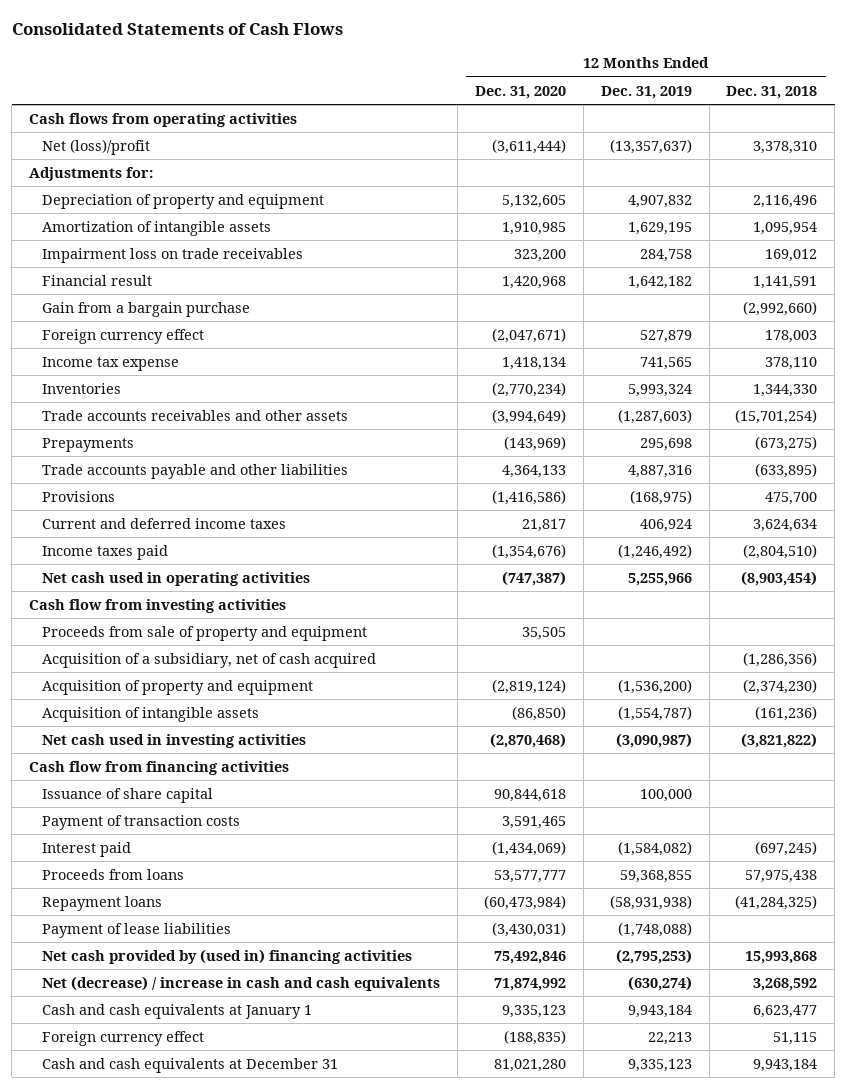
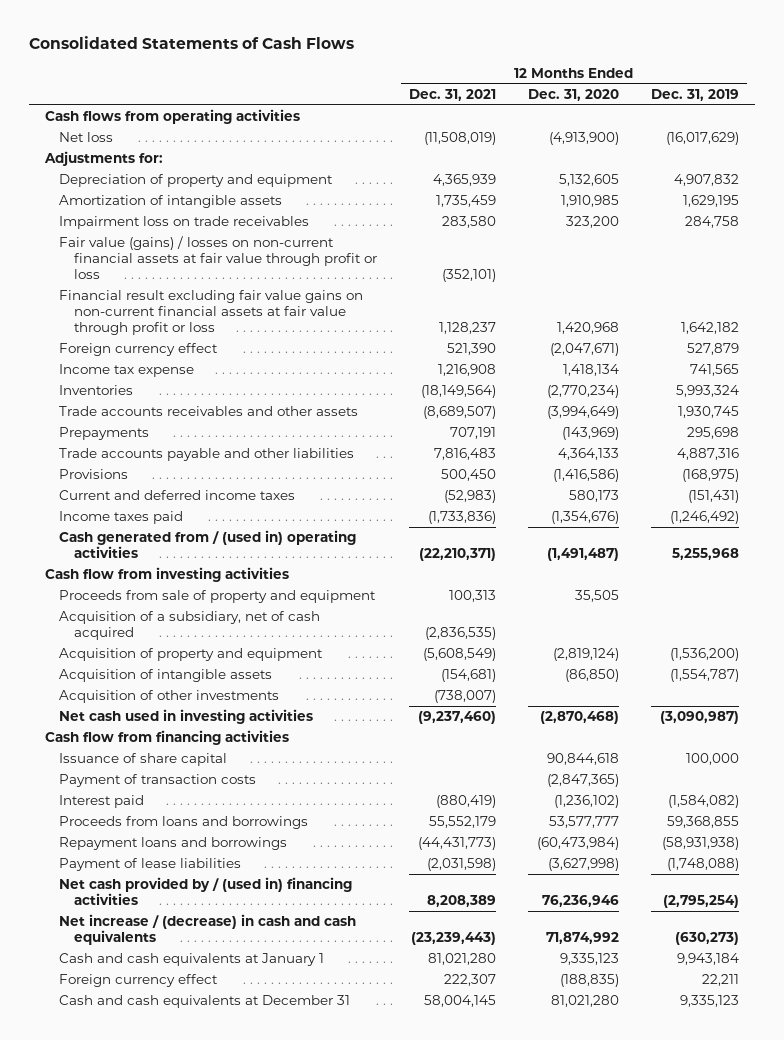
[726,85,818,99] Dec. 31, 2018 -> none
none -> [409,88,497,101] Dec. 31, 2021
[42,138,151,155] Net (loss)/profit -> [59,132,114,143] Net loss
[491,138,566,154] (3,611,444) -> [549,132,620,146] (4,913,900)
[609,138,692,154] (13,357,637) -> [666,132,740,146] (16,017,629)
[42,301,251,317] Gain from a bargain purchase -> none
none -> [59,236,378,280] Fair value (gains) / losses on non-current financial assets at fair value through profit or loss
[42,274,153,286] Financial result -> [59,290,364,336] Financial result excluding fair value gains on non-current financial assets at fair value through profit or loss
[617,408,692,424] (1,287,603) -> [678,406,740,419] 1,930,745
[521,518,566,532] 21,817 -> [569,490,620,503] 580,173
[639,518,692,532] 406,924 -> [688,490,740,504] (151,431)
[42,571,311,586] Net cash used in operating activities -> [59,530,357,559] Cash generated from / (used in) operating activities
[501,570,566,586] (747,387) -> [547,548,620,562] (1,491,487)
[627,572,692,586] 5,255,966 -> [672,548,740,561] 5,255,968
none -> [59,690,280,704] Acquisition of other investments
[501,815,566,829] 3,591,465 -> [547,774,620,788] (2,847,365)
[491,840,566,856] (1,434,069) -> [554,795,620,809] (1,236,102)
[42,868,185,880] Proceeds from loans -> [59,816,309,830] Proceeds from loans and borrowings
[42,895,163,911] Repayment loans -> [59,837,288,851] Repayment loans and borrowings
[491,921,566,937] (3,430,031) -> [548,858,620,872] (3,627,998)
[42,948,413,964] Net cash provided by (used in) financing activities -> [59,877,353,906] Net cash provided by / (used in) financing activities
[493,950,566,964] 75,492,846 -> [542,895,620,908] 76,236,946
[615,948,692,964] (2,795,253) -> [663,895,740,909] (2,795,254)
[42,975,441,991] Net (decrease) / increase in cash and cash equivalents -> [59,914,357,946] Net increase / (decrease) in cash and cash equivalents
[627,975,692,991] (630,274) -> [675,932,740,946] (630,273)
[647,1031,692,1045] 22,213 -> [702,974,740,987] 22,211

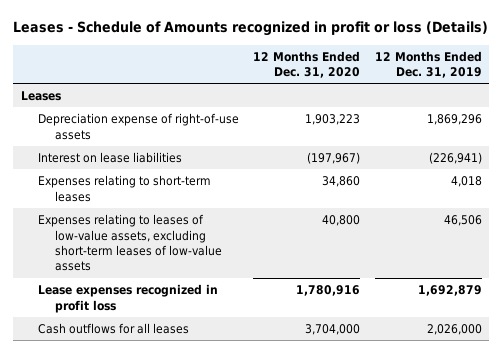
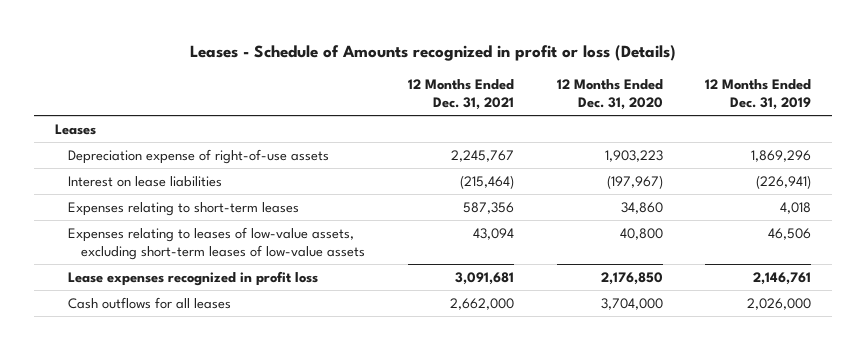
none -> [408,79,515,111] 12 Months Ended Dec. 31, 2021
[296,285,361,297] 1,780,916 -> [600,271,663,285] 2,176,850
[417,285,482,297] 1,692,879 -> [753,271,812,285] 2,146,761

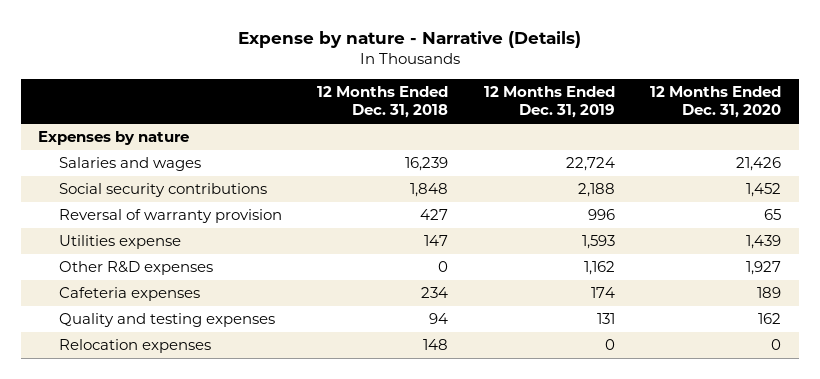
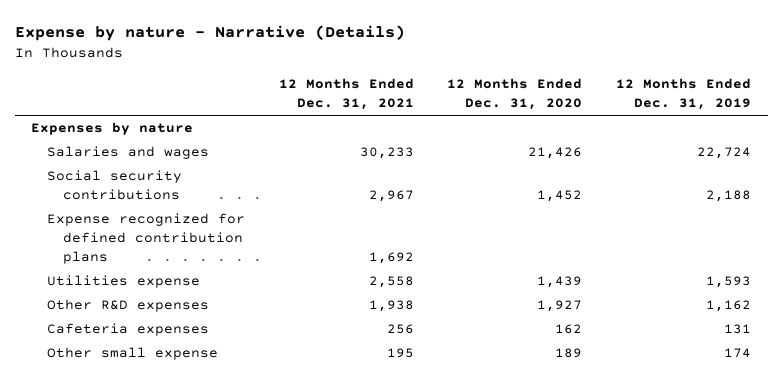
[317,86,449,119] 12 Months Ended Dec. 31, 2018 -> none
none -> [278,78,414,111] 12 Months Ended Dec. 31, 2021
[58,209,282,224] Reversal of warranty provision -> none
none -> [47,213,246,265] Expense recognized for defined contribution plans
[58,313,275,328] Quality and testing expenses -> none
[58,339,211,354] Relocation expenses -> none
[590,287,615,299] 174 -> [724,324,752,335] 131
[757,287,782,299] 189 -> [555,324,583,335] 162
none -> [47,347,219,361] Other small expense

